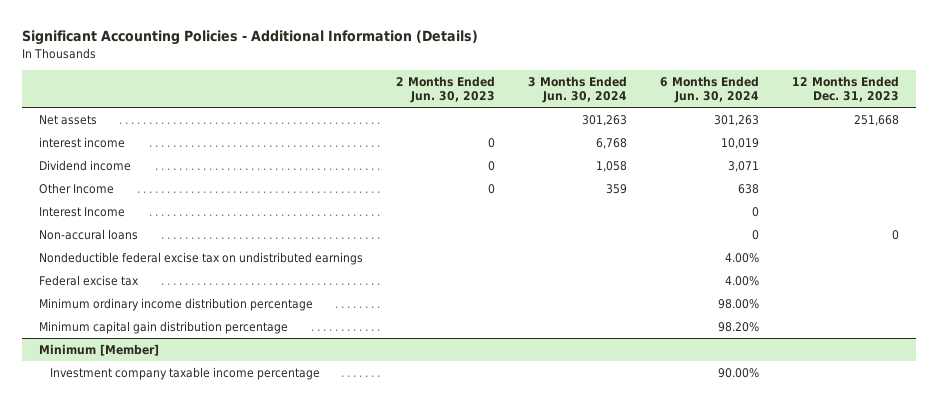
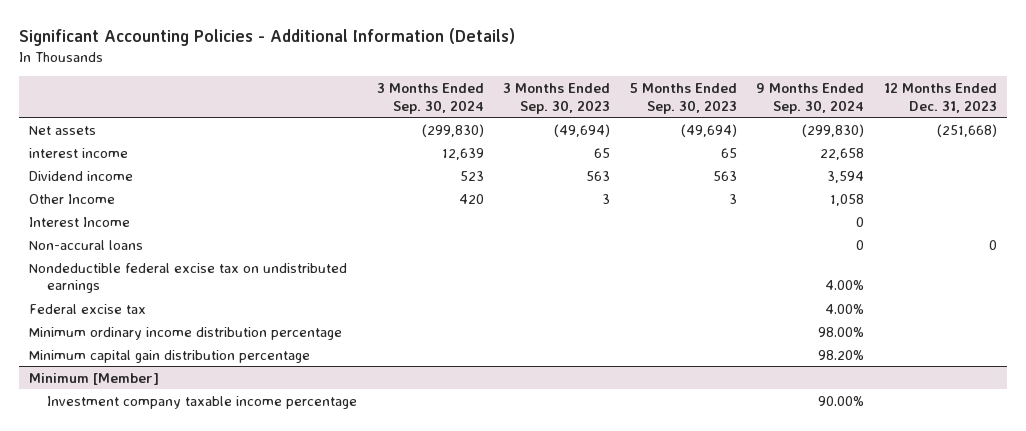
[396,75,496,104] 2 Months Ended Jun. 30, 2023 -> none
[528,75,628,104] 3 Months Ended Jun. 30, 2024 -> none
[660,75,760,104] 6 Months Ended Jun. 30, 2024 -> none
none -> [376,83,484,114] 3 Months Ended Sep. 30, 2024
none -> [503,83,611,114] 3 Months Ended Sep. 30, 2023
none -> [629,83,737,114] 5 Months Ended Sep. 30, 2023
none -> [756,83,865,114] 9 Months Ended Sep. 30, 2024
[854,115,900,127] 251,668 -> [936,123,997,137] (251,668)

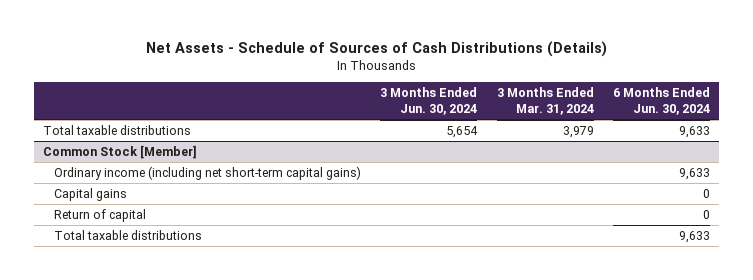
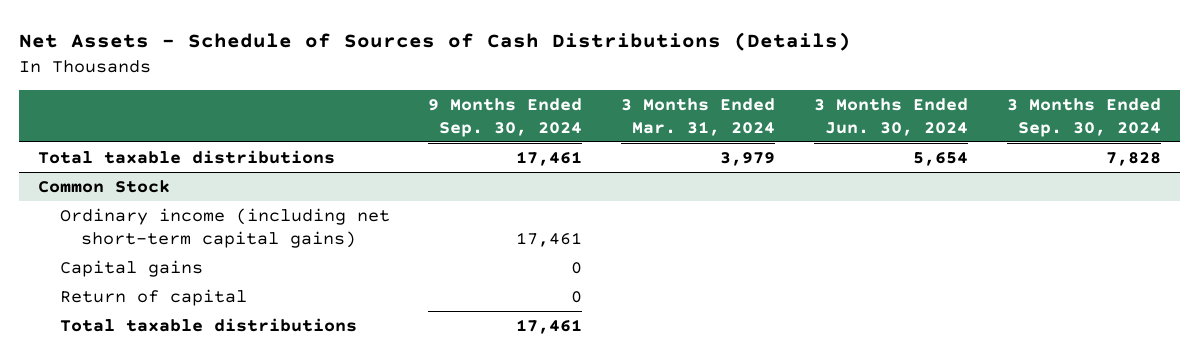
[612,87,710,116] 6 Months Ended Jun. 30, 2024 -> none
none -> [428,97,583,137] 9 Months Ended Sep. 30, 2024
none -> [1006,97,1161,137] 3 Months Ended Sep. 30, 2024
[43,144,198,159] Common Stock [Member] -> [38,179,171,193] Common Stock

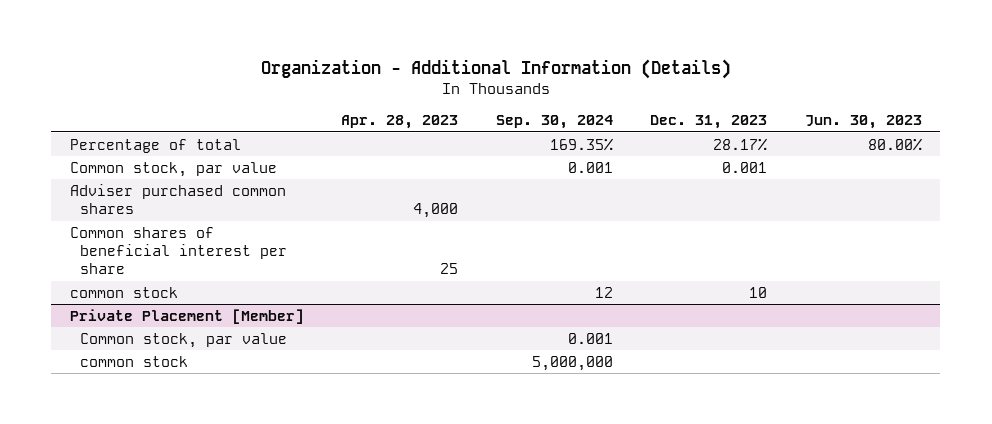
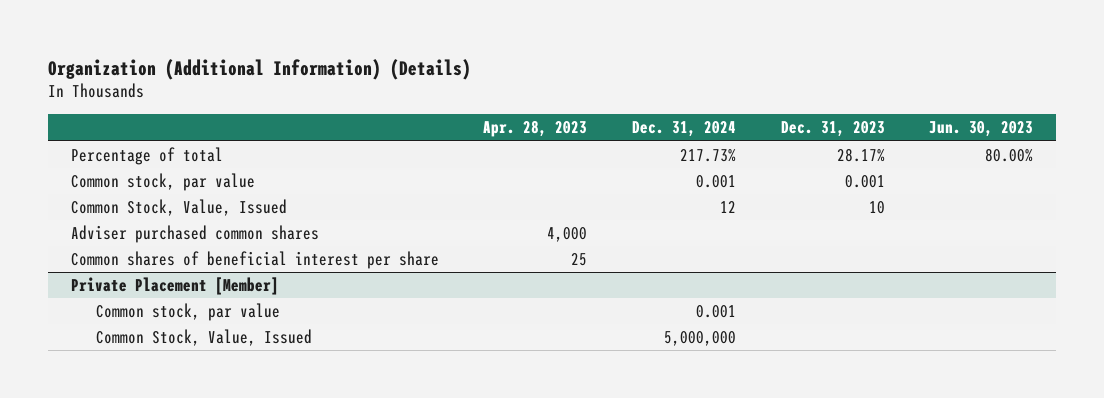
[260,59,731,80] Organization - Additional Information (Details) -> [48,58,472,80] Organization (Additional Information) (Details)
[495,115,613,130] Sep. 30, 2024 -> none
none -> [632,121,737,138] Dec. 31, 2024
none -> [70,199,287,217] Common Stock, Value, Issued
[69,286,178,298] common stock -> none
[80,355,189,367] common stock -> [96,329,313,347] Common Stock, Value, Issued

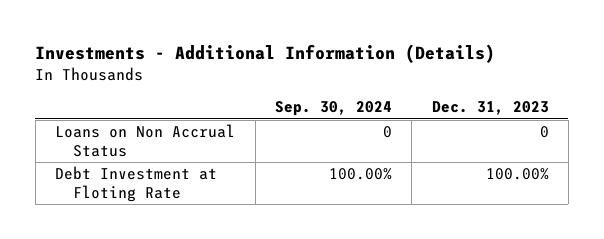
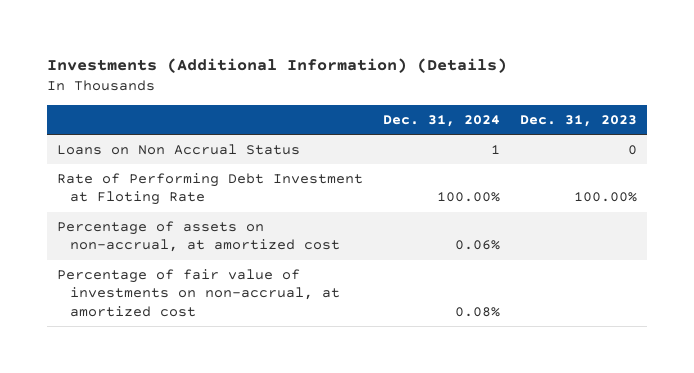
[35,44,496,64] Investments - Additional Information (Details) -> [46,57,507,73] Investments (Additional Information) (Details)
[274,101,392,117] Sep. 30, 2024 -> none
none -> [382,114,500,127] Dec. 31, 2024
[55,165,218,203] Debt Investment at Floting Rate -> [56,173,363,206] Rate of Performing Debt Investment at Floting Rate
none -> [56,221,340,253] Percentage of assets on non-accrual, at amortized cost
none -> [56,269,340,317] Percentage of fair value of investments on non-accrual, at amortized cost

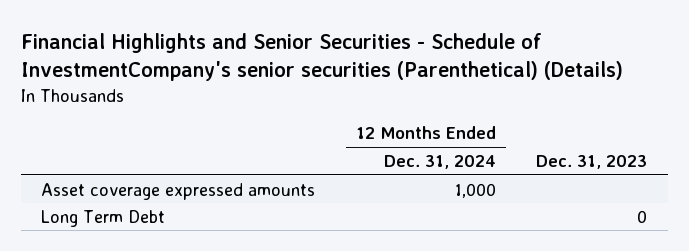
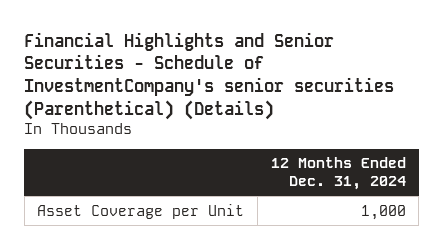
[536,154,648,169] Dec. 31, 2023 -> none
[41,209,166,227] Long Term Debt -> none
[41,182,316,200] Asset coverage expressed amounts -> [37,203,245,219] Asset Coverage per Unit

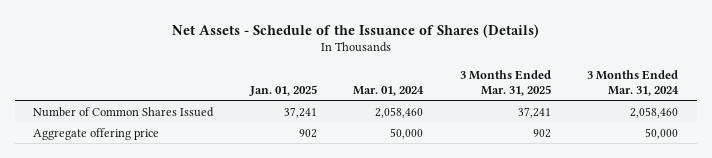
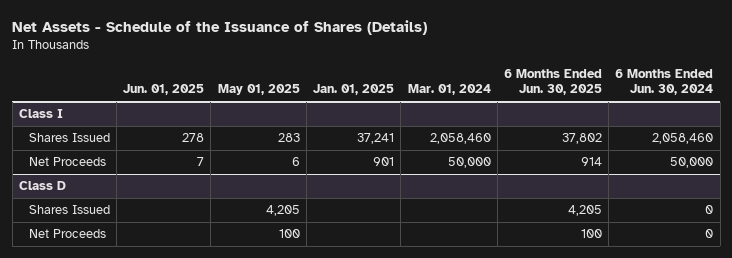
[459,69,551,96] 3 Months Ended Mar. 31, 2025 -> none
[587,69,680,96] 3 Months Ended Mar. 31, 2024 -> none
none -> [123,84,205,96] Jun. 01, 2025
none -> [217,84,300,96] May 01, 2025
none -> [503,69,602,96] 6 Months Ended Jun. 30, 2025
none -> [615,69,714,96] 6 Months Ended Jun. 30, 2024
[33,106,215,117] Number of Common Shares Issued -> none
[33,127,160,140] Aggregate offering price -> none
none -> [18,109,63,119] Class I
none -> [28,133,110,143] Shares Issued
none -> [28,157,106,167] Net Proceeds
none -> [18,181,66,191] Class D
none -> [28,205,110,215] Shares Issued
none -> [28,229,106,239] Net Proceeds

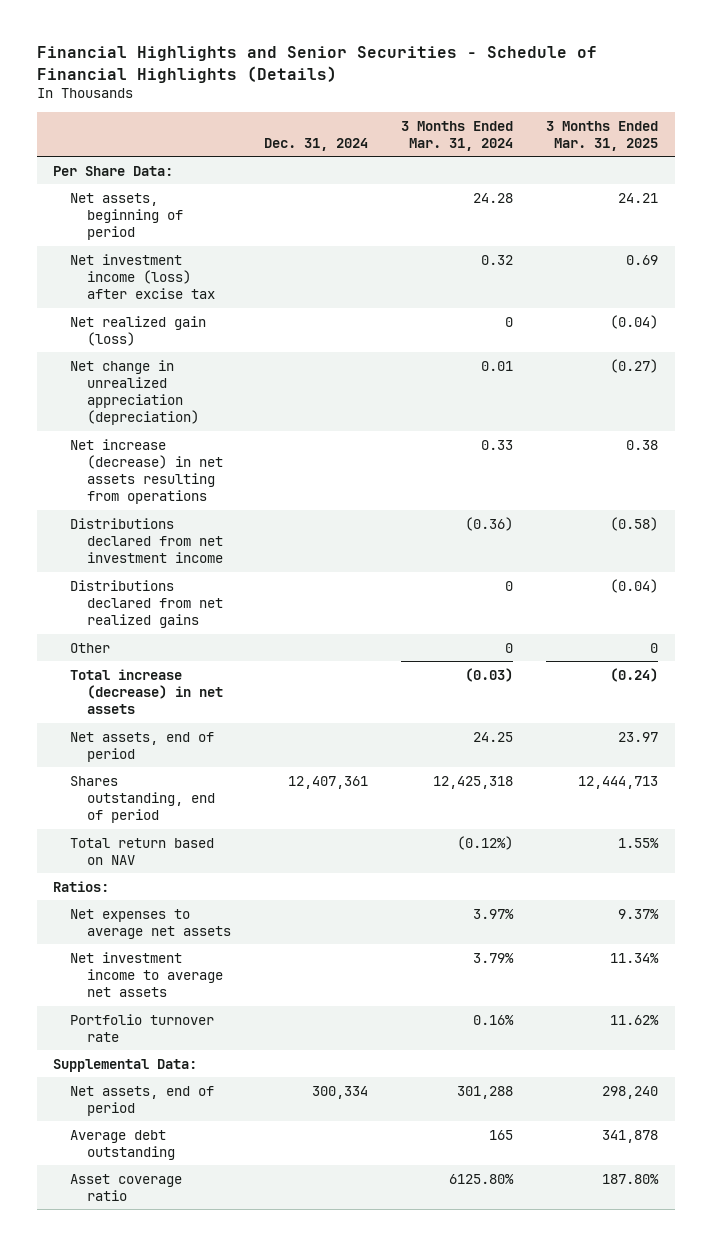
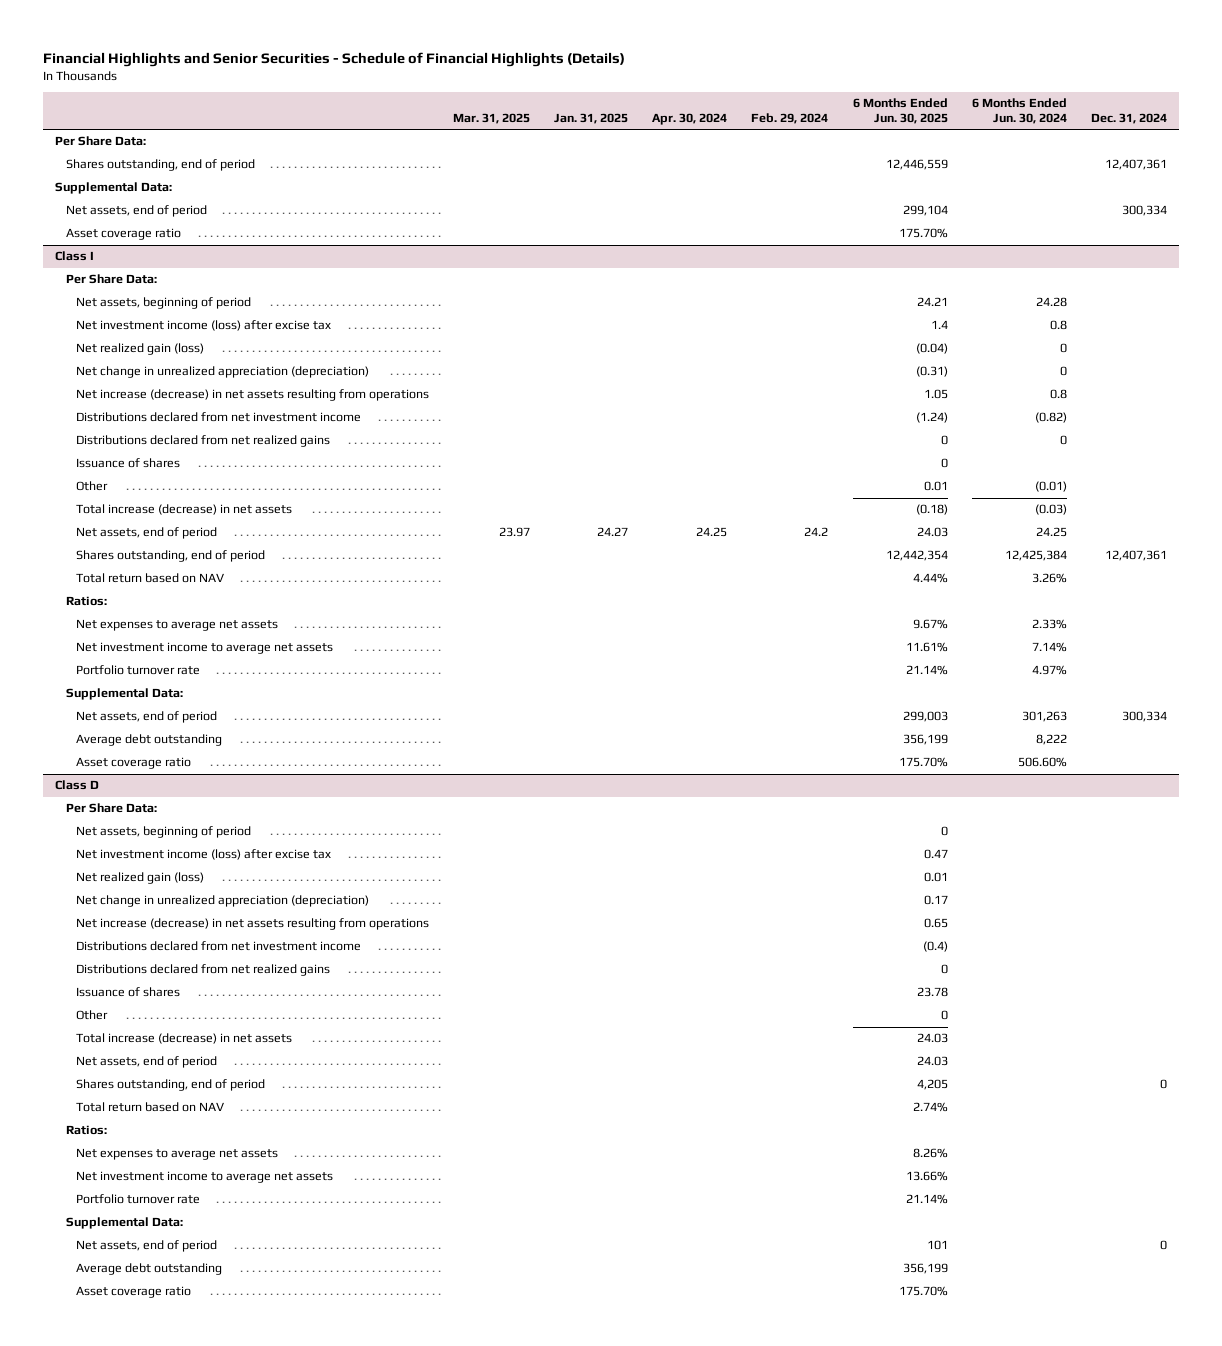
[400,120,513,151] 3 Months Ended Mar. 31, 2024 -> none
[545,120,658,151] 3 Months Ended Mar. 31, 2025 -> none
none -> [452,113,530,125] Mar. 31, 2025
none -> [554,113,629,125] Jan. 31, 2025
none -> [652,113,728,126] Apr. 30, 2024
none -> [751,113,829,125] Feb. 29, 2024
none -> [852,98,948,125] 6 Months Ended Jun. 30, 2025
none -> [971,98,1067,125] 6 Months Ended Jun. 30, 2024
[70,192,183,241] Net assets, beginning of period -> none
[70,253,215,300] Net investment income (loss) after excise tax -> none
[70,315,207,346] Net realized gain (loss) -> none
[70,359,199,426] Net change in unrealized appreciation (depreciation) -> none
[70,438,223,505] Net increase (decrease) in net assets resulting from operations -> none
[70,517,223,564] Distributions declared from net investment income -> none
[70,579,223,629] Distributions declared from net realized gains -> none
[70,642,111,653] Other -> none
[70,668,223,715] Total increase (decrease) in net assets -> none
[70,731,215,762] Net assets, end of period -> none
[70,837,215,865] Total return based on NAV -> none
[53,880,110,892] Ratios: -> none
[70,908,231,939] Net expenses to average net assets -> none
[70,951,223,998] Net investment income to average net assets -> none
[70,1013,215,1042] Portfolio turnover rate -> none
[70,1129,175,1160] Average debt outstanding -> none
none -> [55,251,95,262] Class I
none -> [65,274,157,285] Per Share Data:
none -> [75,297,251,310] Net assets, beginning of period
none -> [75,320,331,332] Net investment income (loss) after excise tax
none -> [75,343,204,356] Net realized gain (loss)
none -> [75,366,369,379] Net change in unrealized appreciation (depreciation)
none -> [75,389,429,402] Net increase (decrease) in net assets resulting from operations
none -> [75,412,361,423] Distributions declared from net investment income
none -> [75,435,330,448] Distributions declared from net realized gains
none -> [75,458,180,469] Issuance of shares
none -> [75,481,108,492] Other
none -> [75,504,292,516] Total increase (decrease) in net assets
none -> [75,527,217,540] Net assets, end of period
none -> [75,550,265,563] Shares outstanding, end of period
none -> [75,573,224,584] Total return based on NAV
none -> [65,596,107,607] Ratios:
none -> [75,619,278,632] Net expenses to average net assets
none -> [75,642,333,655] Net investment income to average net assets
none -> [75,665,200,676] Portfolio turnover rate
none -> [65,688,183,701] Supplemental Data:
none -> [75,711,217,724] Net assets, end of period
none -> [75,734,222,747] Average debt outstanding
none -> [75,757,191,770] Asset coverage ratio
none -> [55,780,100,791] Class D
none -> [65,803,157,814] Per Share Data:
none -> [75,826,251,839] Net assets, beginning of period
none -> [75,849,331,861] Net investment income (loss) after excise tax
none -> [75,872,204,885] Net realized gain (loss)
none -> [75,895,369,908] Net change in unrealized appreciation (depreciation)
none -> [75,918,429,931] Net increase (decrease) in net assets resulting from operations
none -> [75,941,361,952] Distributions declared from net investment income
none -> [75,964,330,977] Distributions declared from net realized gains
none -> [75,987,180,998] Issuance of shares
none -> [75,1010,108,1021] Other
none -> [75,1033,292,1045] Total increase (decrease) in net assets
none -> [75,1056,217,1069] Net assets, end of period
none -> [75,1079,265,1092] Shares outstanding, end of period
none -> [75,1102,224,1113] Total return based on NAV
none -> [65,1125,107,1136] Ratios:
none -> [75,1148,278,1161] Net expenses to average net assets
none -> [75,1171,333,1184] Net investment income to average net assets
none -> [75,1194,200,1205] Portfolio turnover rate
none -> [65,1217,183,1230] Supplemental Data:
none -> [75,1240,217,1253] Net assets, end of period
none -> [75,1263,222,1276] Average debt outstanding
none -> [75,1286,191,1299] Asset coverage ratio

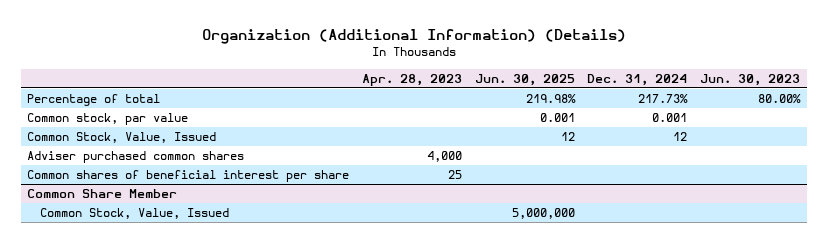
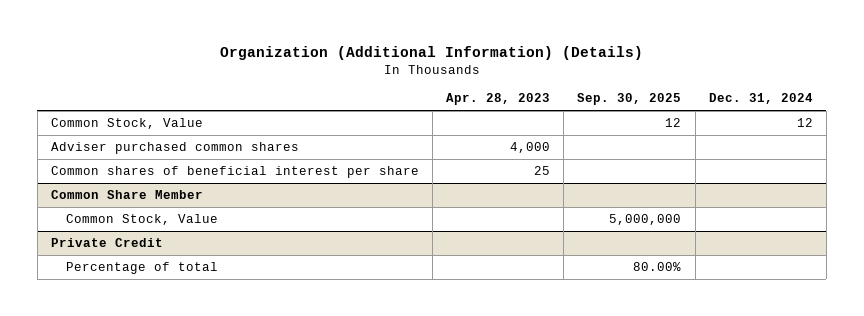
[474,73,575,86] Jun. 30, 2025 -> none
[700,73,801,86] Jun. 30, 2023 -> none
none -> [577,93,682,106] Sep. 30, 2025
[27,94,161,107] Percentage of total -> none
[27,113,189,126] Common stock, par value -> none
[27,132,217,144] Common Stock, Value, Issued -> [51,118,204,130] Common Stock, Value
[40,208,230,220] Common Stock, Value, Issued -> [66,214,219,226] Common Stock, Value
none -> [51,238,164,248] Private Credit
none -> [66,262,219,275] Percentage of total

